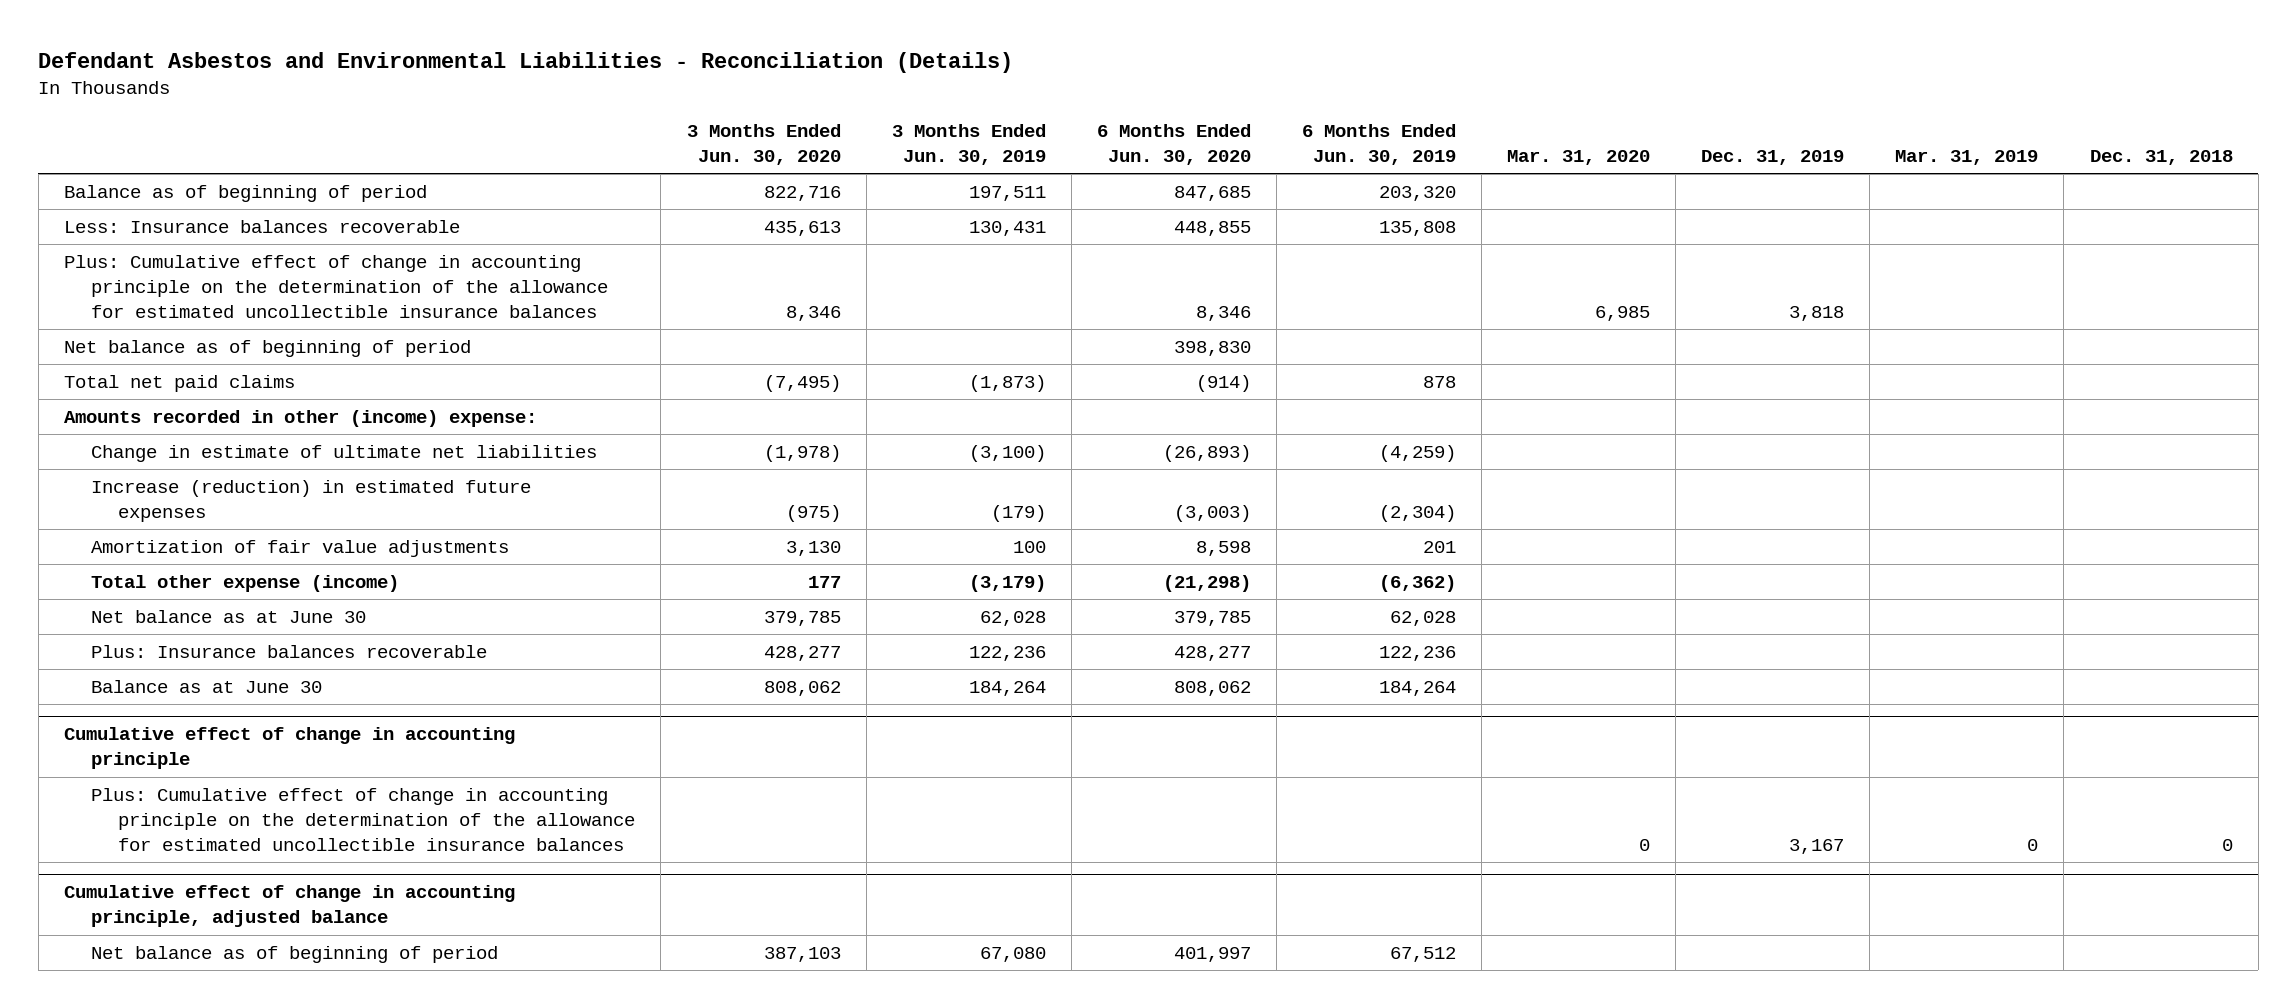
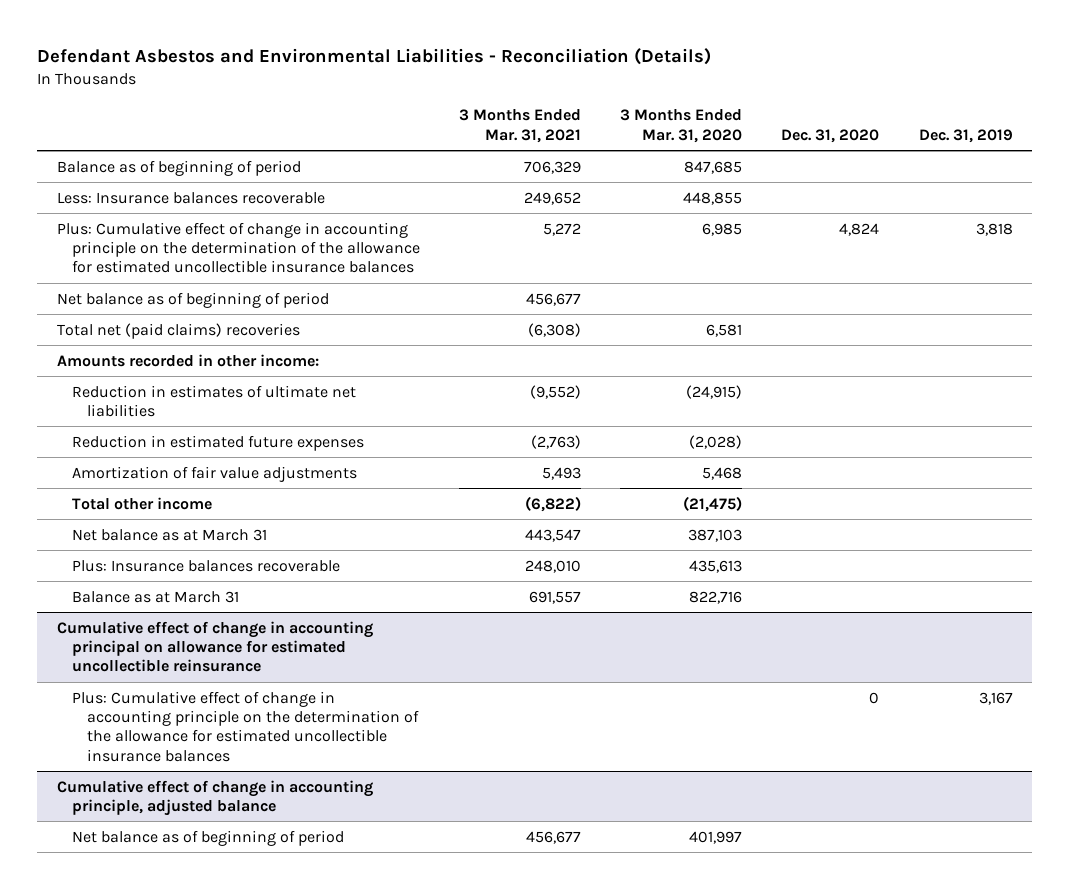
[686,124,841,165] 3 Months Ended Jun. 30, 2020 -> none
[891,124,1046,165] 3 Months Ended Jun. 30, 2019 -> none
[1096,124,1251,165] 6 Months Ended Jun. 30, 2020 -> none
[1301,124,1456,165] 6 Months Ended Jun. 30, 2019 -> none
[1507,149,1651,165] Mar. 31, 2020 -> none
[1895,149,2039,165] Mar. 31, 2019 -> none
[2089,149,2233,165] Dec. 31, 2018 -> none
none -> [458,109,581,143] 3 Months Ended Mar. 31, 2021
none -> [620,109,743,143] 3 Months Ended Mar. 31, 2020
none -> [781,128,880,143] Dec. 31, 2020
[63,375,295,393] Total net paid claims -> [56,322,300,339] Total net (paid claims) recoveries
[63,410,537,428] Amounts recorded in other (income) expense: -> [56,353,319,367] Amounts recorded in other income:
[91,445,598,463] Change in estimate of ultimate net liabilities -> [71,384,356,417] Reduction in estimates of ultimate net liabilities
[91,480,532,522] Increase (reduction) in estimated future expenses -> [71,434,364,451] Reduction in estimated future expenses
[91,575,400,593] Total other expense (income) -> [71,496,212,510] Total other income
[91,610,367,624] Net balance as at June 30 -> [71,528,267,541] Net balance as at March 31
[91,680,323,694] Balance as at June 30 -> [71,590,239,603] Balance as at March 31
[63,727,515,770] Cumulative effect of change in accounting principle -> [56,620,373,673] Cumulative effect of change in accounting principal on allowance for estimated uncollectible reinsurance

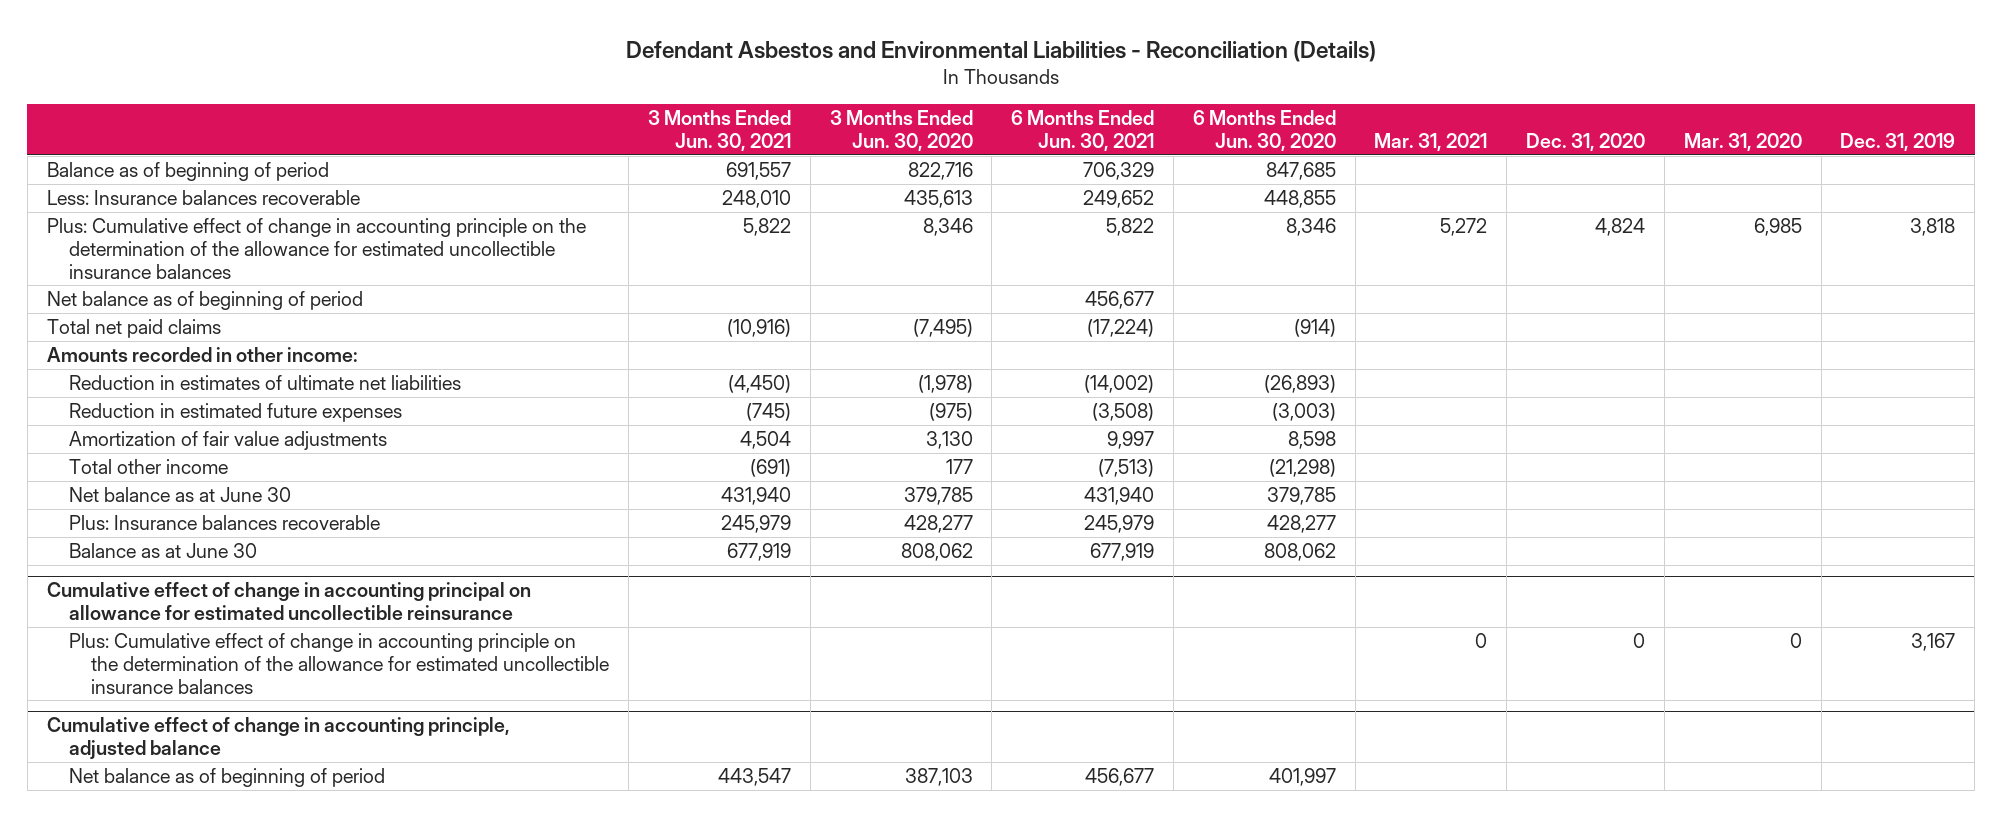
[458,109,581,143] 3 Months Ended Mar. 31, 2021 -> none
[620,109,743,143] 3 Months Ended Mar. 31, 2020 -> none
none -> [648,110,792,151] 3 Months Ended Jun. 30, 2021
none -> [829,110,973,151] 3 Months Ended Jun. 30, 2020
none -> [1011,110,1155,151] 6 Months Ended Jun. 30, 2021
none -> [1192,110,1336,151] 6 Months Ended Jun. 30, 2020
none -> [1374,132,1488,151] Mar. 31, 2021
none -> [1683,132,1802,151] Mar. 31, 2020
[56,322,300,339] Total net (paid claims) recoveries -> [46,319,221,339] Total net paid claims
[71,528,267,541] Net balance as at March 31 -> [69,487,292,503] Net balance as at June 30
[71,590,239,603] Balance as at March 31 -> [69,543,258,559] Balance as at June 30

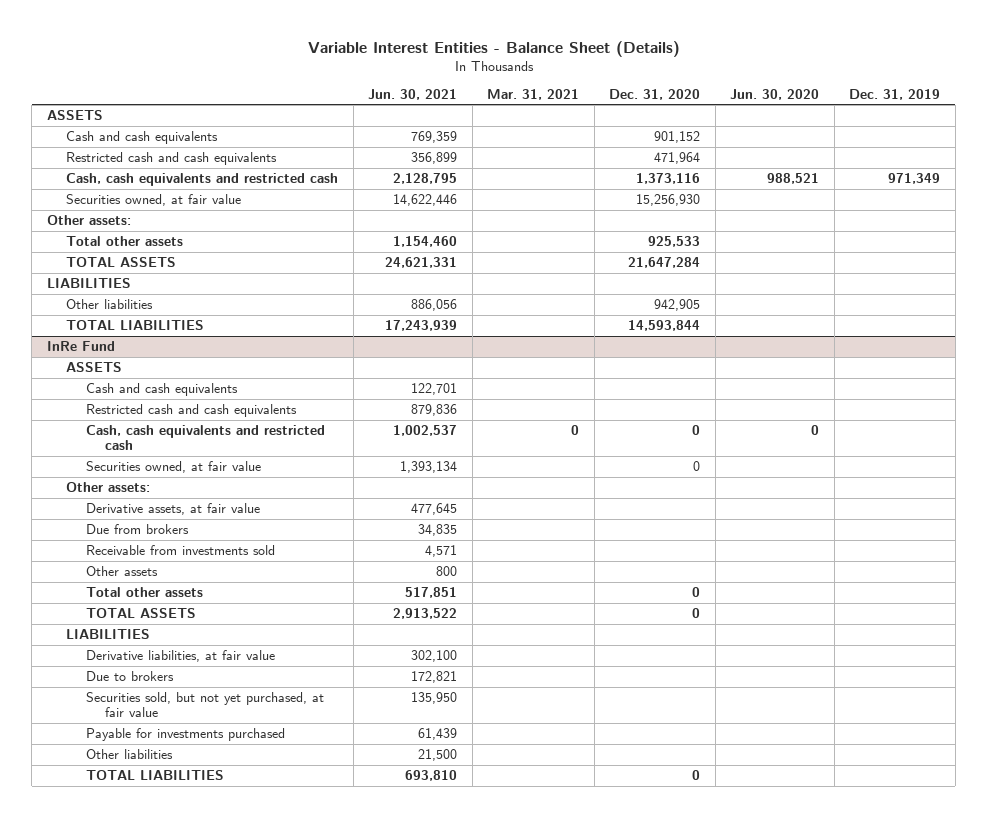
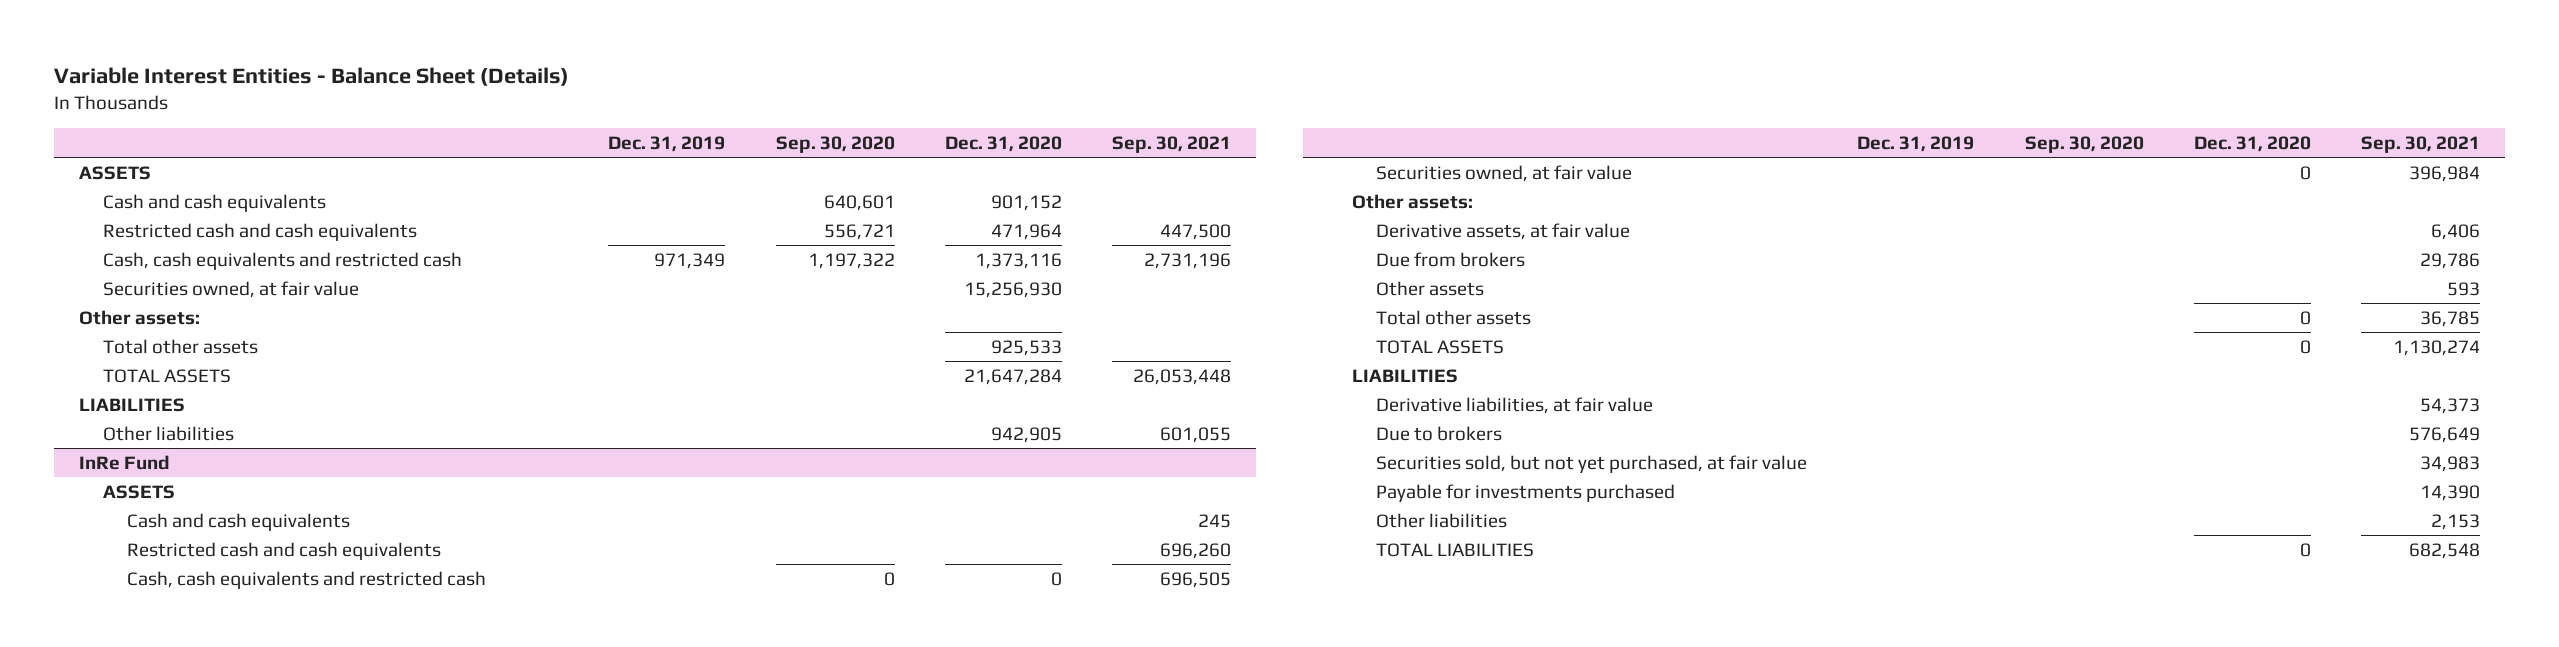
[368,88,458,100] Jun. 30, 2021 -> none
[487,88,580,100] Mar. 31, 2021 -> none
[730,88,820,100] Jun. 30, 2020 -> none
none -> [775,135,895,153] Sep. 30, 2020
none -> [1111,135,1231,153] Sep. 30, 2021
[66,319,205,330] TOTAL LIABILITIES -> none
[85,544,275,555] Receivable from investments sold -> none

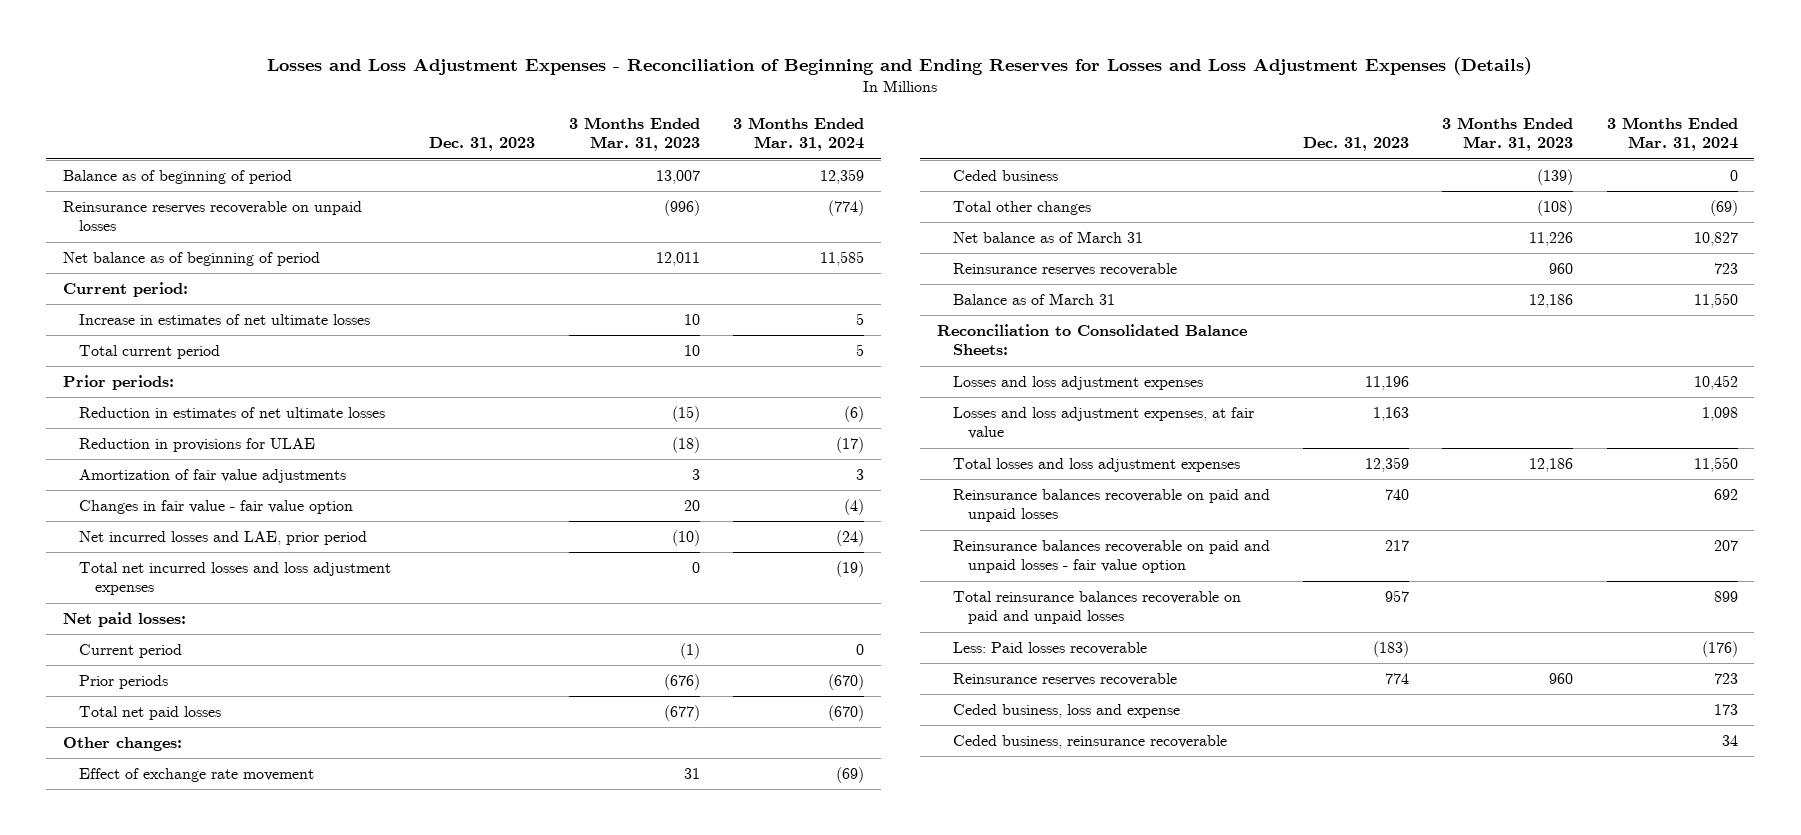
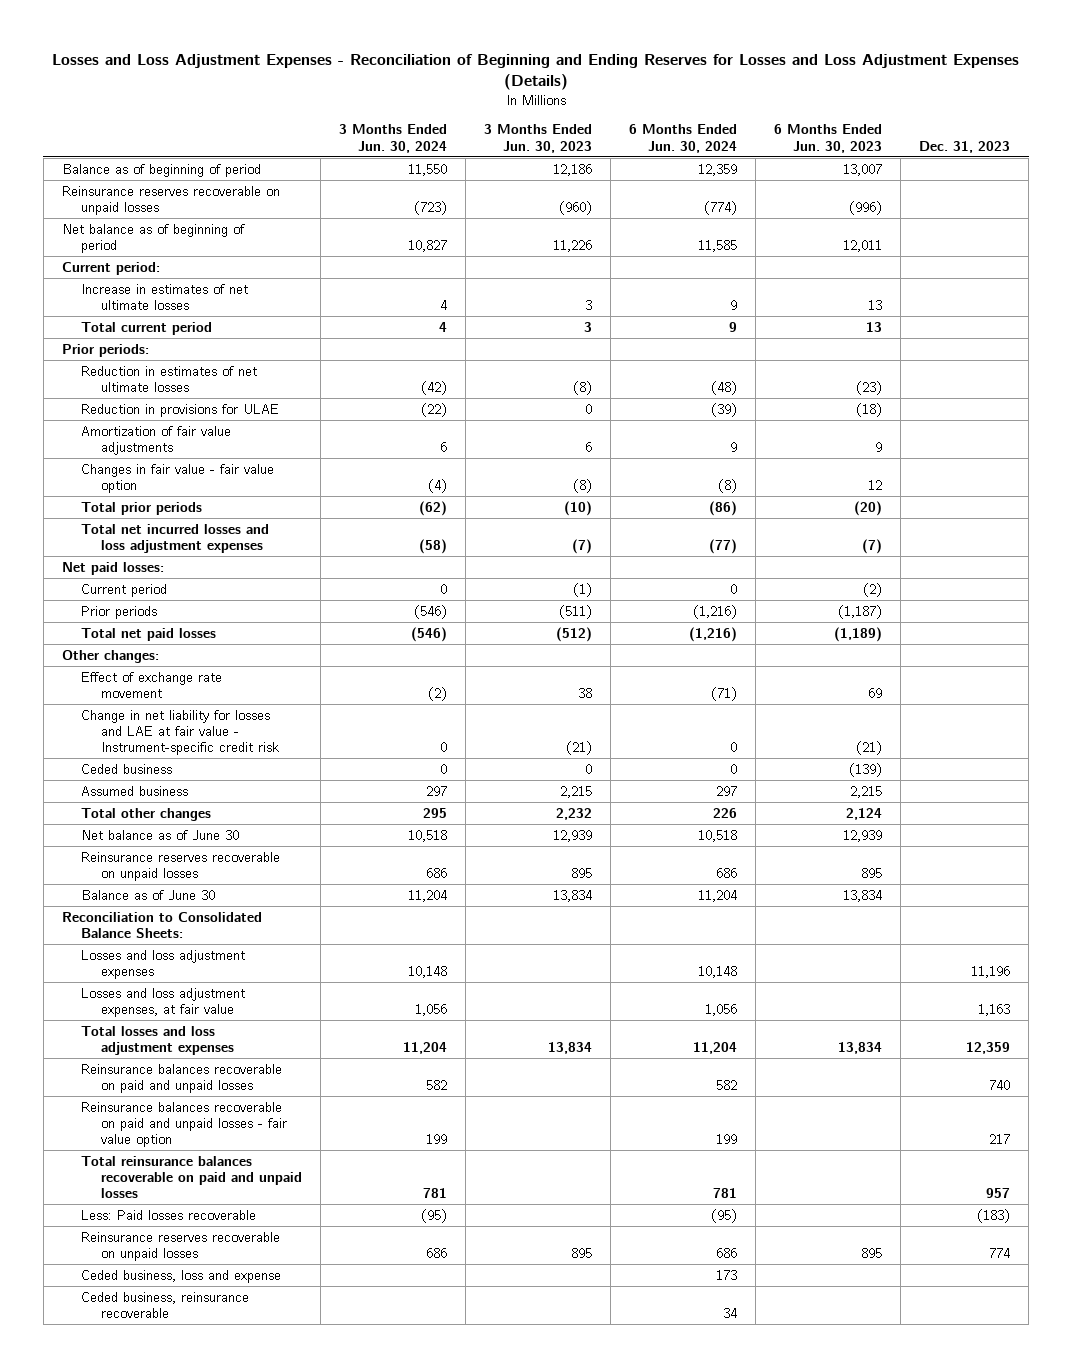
[568,117,700,152] 3 Months Ended Mar. 31, 2023 -> none
[732,117,864,152] 3 Months Ended Mar. 31, 2024 -> none
none -> [339,124,448,153] 3 Months Ended Jun. 30, 2024
none -> [484,124,593,153] 3 Months Ended Jun. 30, 2023
none -> [629,124,738,153] 6 Months Ended Jun. 30, 2024
none -> [774,124,883,153] 6 Months Ended Jun. 30, 2023
[78,531,367,546] Net incurred losses and LAE, prior period -> [81,501,203,515] Total prior periods
none -> [81,709,280,756] Change in net liability for losses and LAE at fair value - Instrument-specific credit risk
none -> [81,785,189,796] Assumed business
[952,231,1143,244] Net balance as of March 31 -> [81,829,240,840] Net balance as of June 30
[952,263,1177,277] Reinsurance reserves recoverable -> [81,851,281,881] Reinsurance reserves recoverable on unpaid losses
[952,293,1115,306] Balance as of March 31 -> [81,889,216,900] Balance as of June 30
[952,673,1177,687] Reinsurance reserves recoverable -> [81,1231,281,1261] Reinsurance reserves recoverable on unpaid losses

